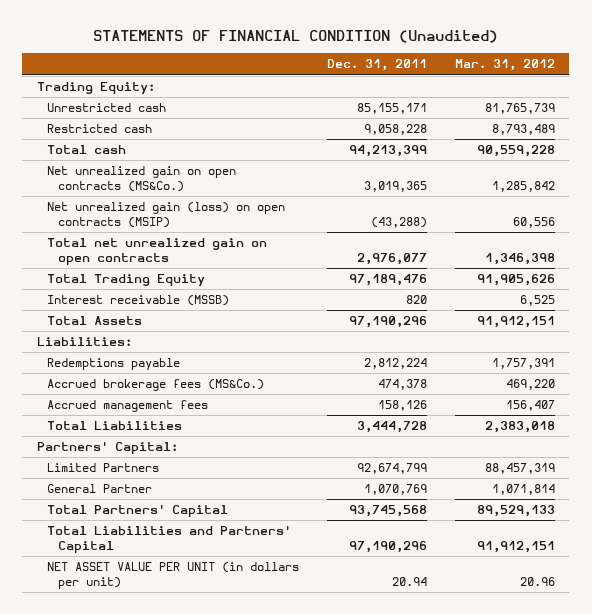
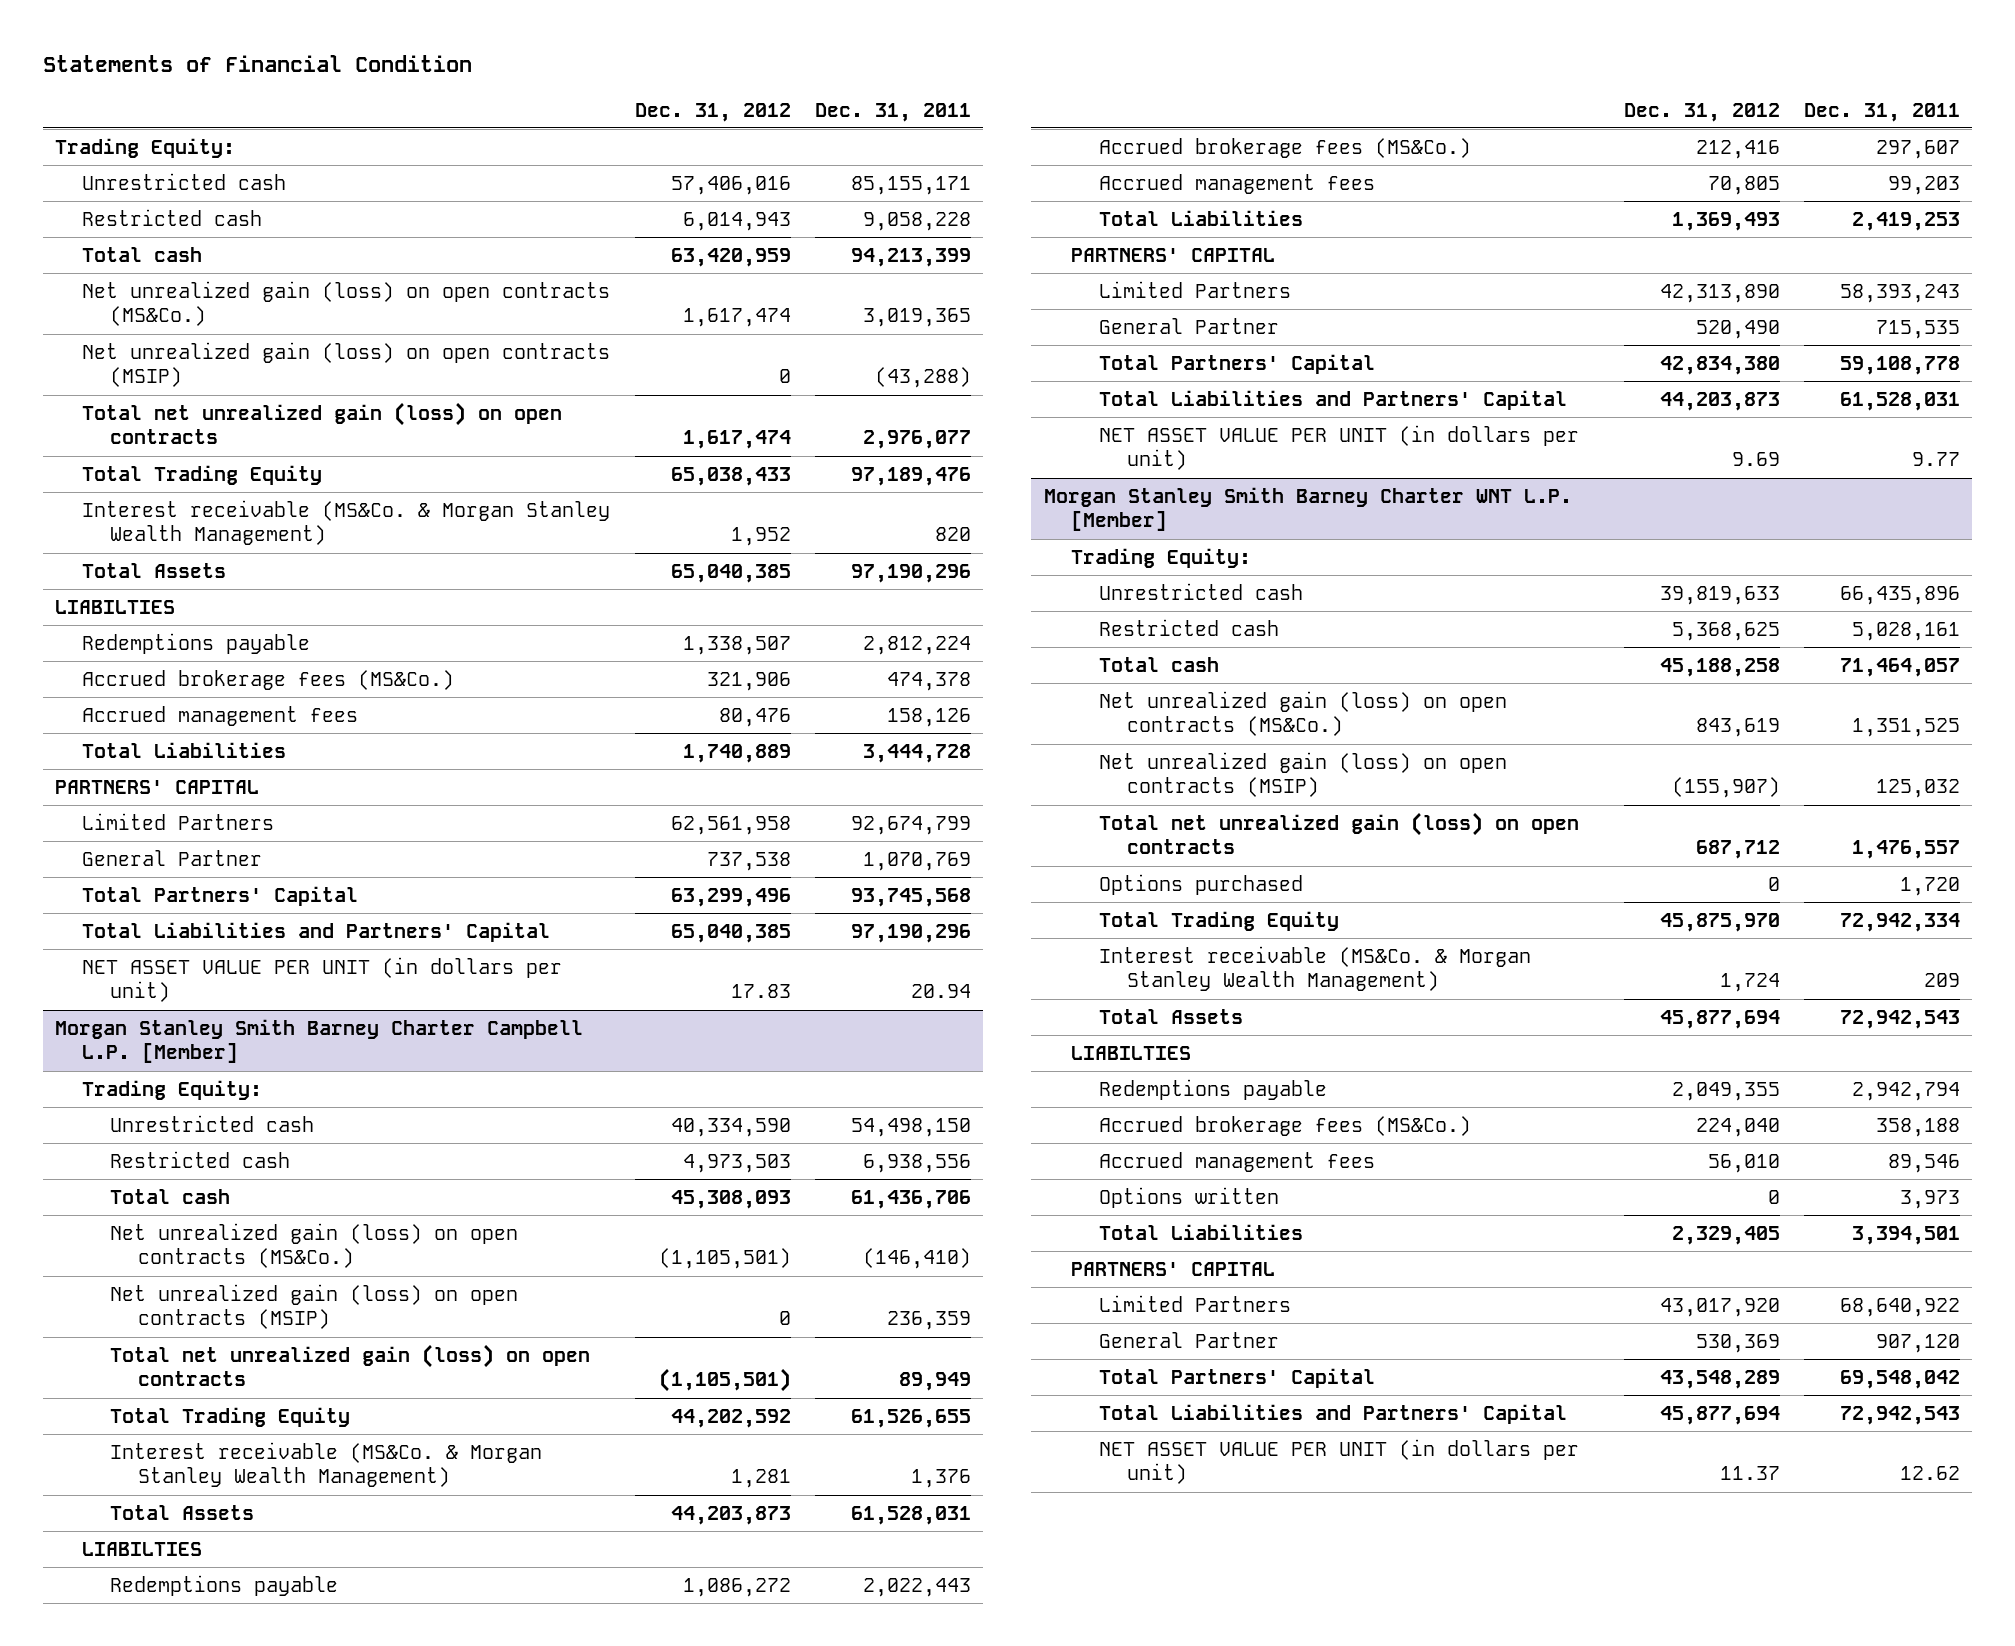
[92,30,498,44] STATEMENTS OF FINANCIAL CONDITION (Unaudited) -> [42,55,472,73] Statements of Financial Condition
[455,59,556,72] Mar. 31, 2012 -> none
none -> [634,102,791,122] Dec. 31, 2012
[47,166,237,193] Net unrealized gain on open contracts (MS&Co.) -> [82,280,611,327] Net unrealized gain (loss) on open contracts (MS&Co.)
[47,238,268,266] Total net unrealized gain on open contracts -> [82,401,563,445] Total net unrealized gain (loss) on open contracts
[47,295,230,307] Interest receivable (MSSB) -> [82,499,611,546] Interest receivable (MS&Co. & Morgan Stanley Wealth Management)
[36,337,132,347] Liabilities: -> [54,599,175,614] LIABILTIES
[36,441,178,455] Partners' Capital: -> [54,779,259,794] PARTNERS' CAPITAL
none -> [54,1018,583,1064] Morgan Stanley Smith Barney Charter Campbell L.P. [Member]
none -> [82,1079,263,1100] Trading Equity:
none -> [110,1114,315,1132] Unrestricted cash
none -> [110,1150,291,1168] Restricted cash
none -> [110,1188,231,1204] Total cash
none -> [110,1222,519,1269] Net unrealized gain (loss) on open contracts (MS&Co.)
none -> [110,1283,519,1330] Net unrealized gain (loss) on open contracts (MSIP)
none -> [110,1343,591,1387] Total net unrealized gain (loss) on open contracts
none -> [110,1406,351,1427] Total Trading Equity
none -> [110,1441,543,1488] Interest receivable (MS&Co. & Morgan Stanley Wealth Management)
none -> [110,1504,255,1520] Total Assets
none -> [82,1541,203,1556] LIABILTIES
none -> [110,1574,339,1596] Redemptions payable
none -> [1098,137,1471,158] Accrued brokerage fees (MS&Co.)
none -> [1098,173,1375,194] Accrued management fees
none -> [1098,209,1303,226] Total Liabilities
none -> [1071,247,1276,262] PARTNERS' CAPITAL
none -> [1098,280,1291,298] Limited Partners
none -> [1098,317,1279,334] General Partner
none -> [1098,353,1375,374] Total Partners' Capital
none -> [1098,389,1567,410] Total Liabilities and Partners' Capital
none -> [1098,424,1579,471] NET ASSET VALUE PER UNIT (in dollars per unit)
none -> [1043,486,1572,532] Morgan Stanley Smith Barney Charter WNT L.P. [Member]
none -> [1071,547,1252,568] Trading Equity:
none -> [1098,582,1303,600] Unrestricted cash
none -> [1098,618,1279,636] Restricted cash
none -> [1098,656,1219,672] Total cash
none -> [1098,690,1507,737] Net unrealized gain (loss) on open contracts (MS&Co.)
none -> [1098,751,1507,798] Net unrealized gain (loss) on open contracts (MSIP)
none -> [1098,811,1579,855] Total net unrealized gain (loss) on open contracts
none -> [1098,873,1303,895] Options purchased
none -> [1098,910,1339,931] Total Trading Equity
none -> [1098,945,1531,992] Interest receivable (MS&Co. & Morgan Stanley Wealth Management)
none -> [1098,1008,1243,1024] Total Assets
none -> [1071,1045,1192,1060] LIABILTIES
none -> [1098,1078,1327,1100] Redemptions payable
none -> [1098,1115,1471,1136] Accrued brokerage fees (MS&Co.)
none -> [1098,1151,1375,1172] Accrued management fees
none -> [1098,1186,1279,1208] Options written
none -> [1098,1223,1303,1240] Total Liabilities
none -> [1071,1261,1276,1276] PARTNERS' CAPITAL
none -> [1098,1294,1291,1312] Limited Partners
none -> [1098,1331,1279,1348] General Partner
none -> [1098,1367,1375,1388] Total Partners' Capital
none -> [1098,1403,1567,1424] Total Liabilities and Partners' Capital
none -> [1098,1438,1579,1485] NET ASSET VALUE PER UNIT (in dollars per unit)

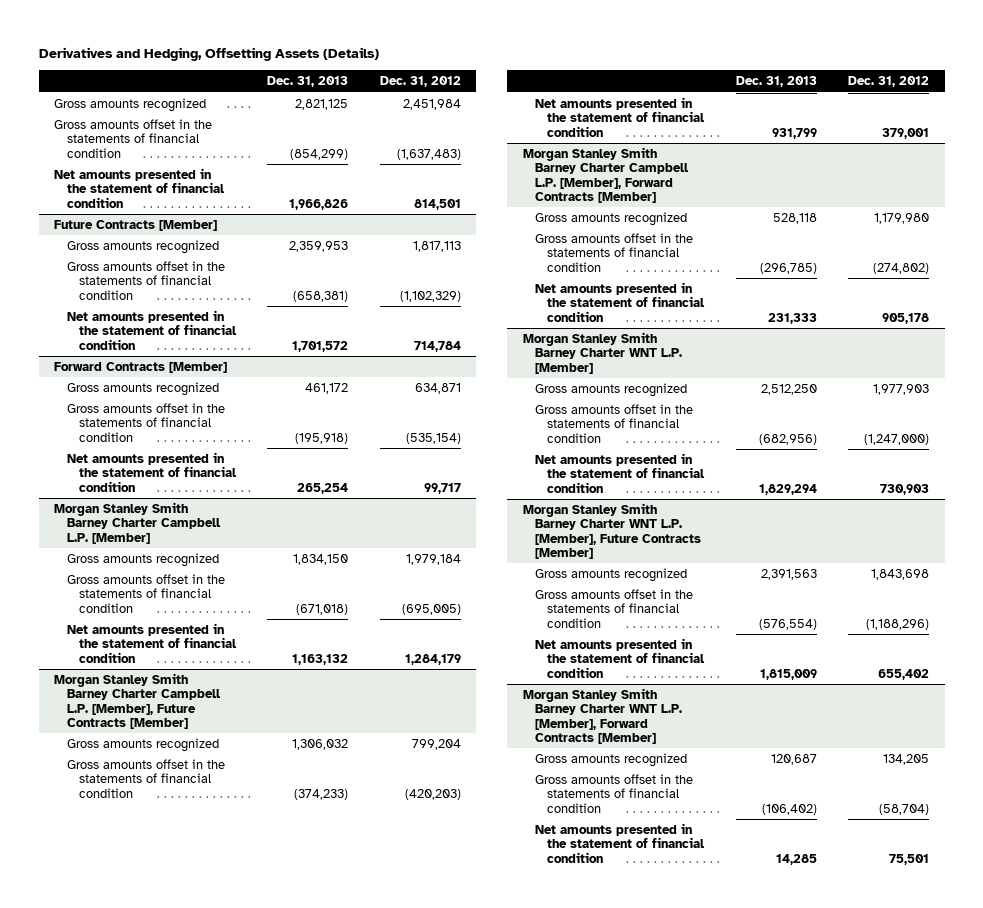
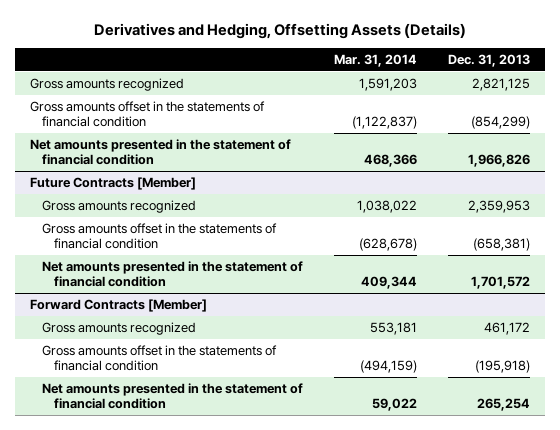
[379,76,461,88] Dec. 31, 2012 -> none
none -> [333,53,417,67] Mar. 31, 2014
[54,501,221,544] Morgan Stanley Smith Barney Charter Campbell L.P. [Member] -> none
[66,552,219,567] Gross amounts recognized -> none
[66,573,225,613] Gross amounts offset in the statements of financial condition -> none
[66,622,237,663] Net amounts presented in the statement of financial condition -> none
[54,672,221,729] Morgan Stanley Smith Barney Charter Campbell L.P. [Member], Future Contracts [Member] -> none
[66,737,219,752] Gross amounts recognized -> none
[66,758,225,798] Gross amounts offset in the statements of financial condition -> none
[535,96,706,137] Net amounts presented in the statement of financial condition -> none
[522,146,690,203] Morgan Stanley Smith Barney Charter Campbell L.P. [Member], Forward Contracts [Member] -> none
[535,211,688,226] Gross amounts recognized -> none
[535,232,694,272] Gross amounts offset in the statements of financial condition -> none
[535,281,706,322] Net amounts presented in the statement of financial condition -> none
[522,331,683,374] Morgan Stanley Smith Barney Charter WNT L.P. [Member] -> none
[535,382,688,397] Gross amounts recognized -> none
[535,403,694,443] Gross amounts offset in the statements of financial condition -> none
[535,452,706,493] Net amounts presented in the statement of financial condition -> none
[522,502,702,559] Morgan Stanley Smith Barney Charter WNT L.P. [Member], Future Contracts [Member] -> none
[535,567,688,582] Gross amounts recognized -> none
[535,588,694,628] Gross amounts offset in the statements of financial condition -> none
[535,637,706,678] Net amounts presented in the statement of financial condition -> none
[522,687,683,744] Morgan Stanley Smith Barney Charter WNT L.P. [Member], Forward Contracts [Member] -> none
[535,752,688,767] Gross amounts recognized -> none
[535,773,694,813] Gross amounts offset in the statements of financial condition -> none
[535,822,706,863] Net amounts presented in the statement of financial condition -> none

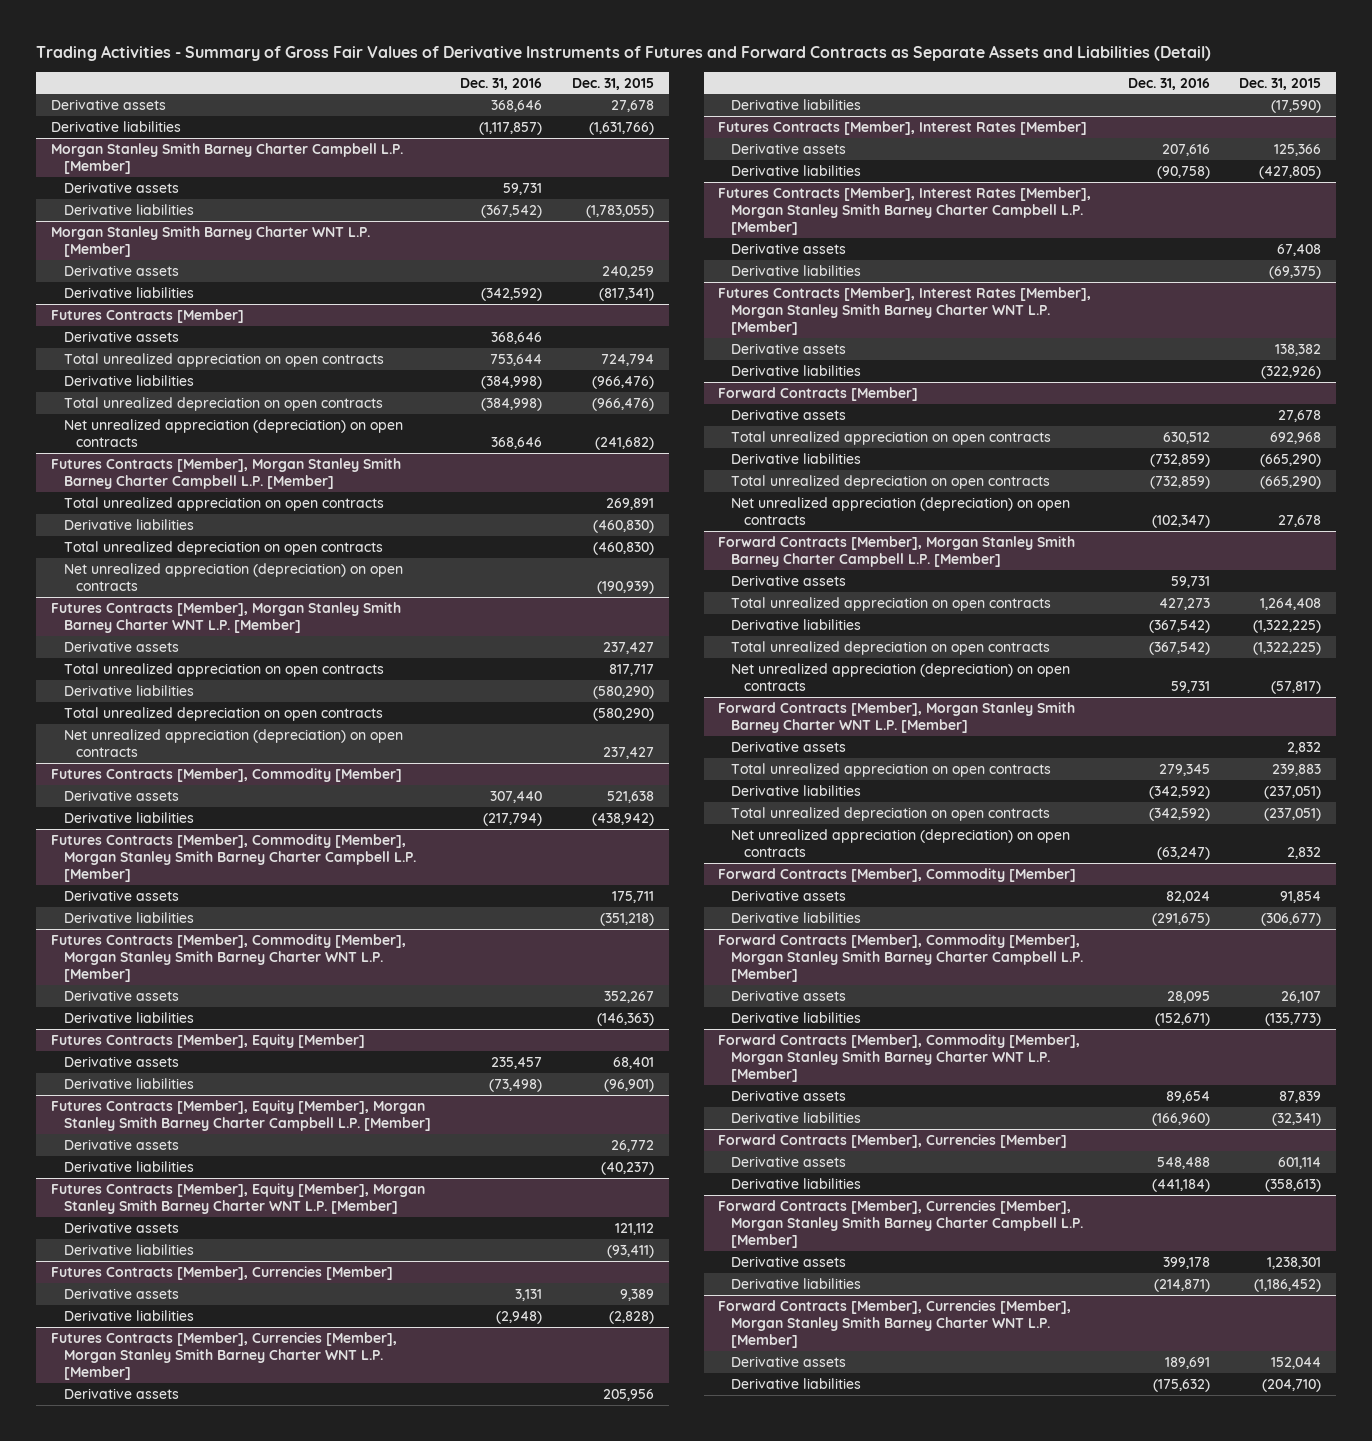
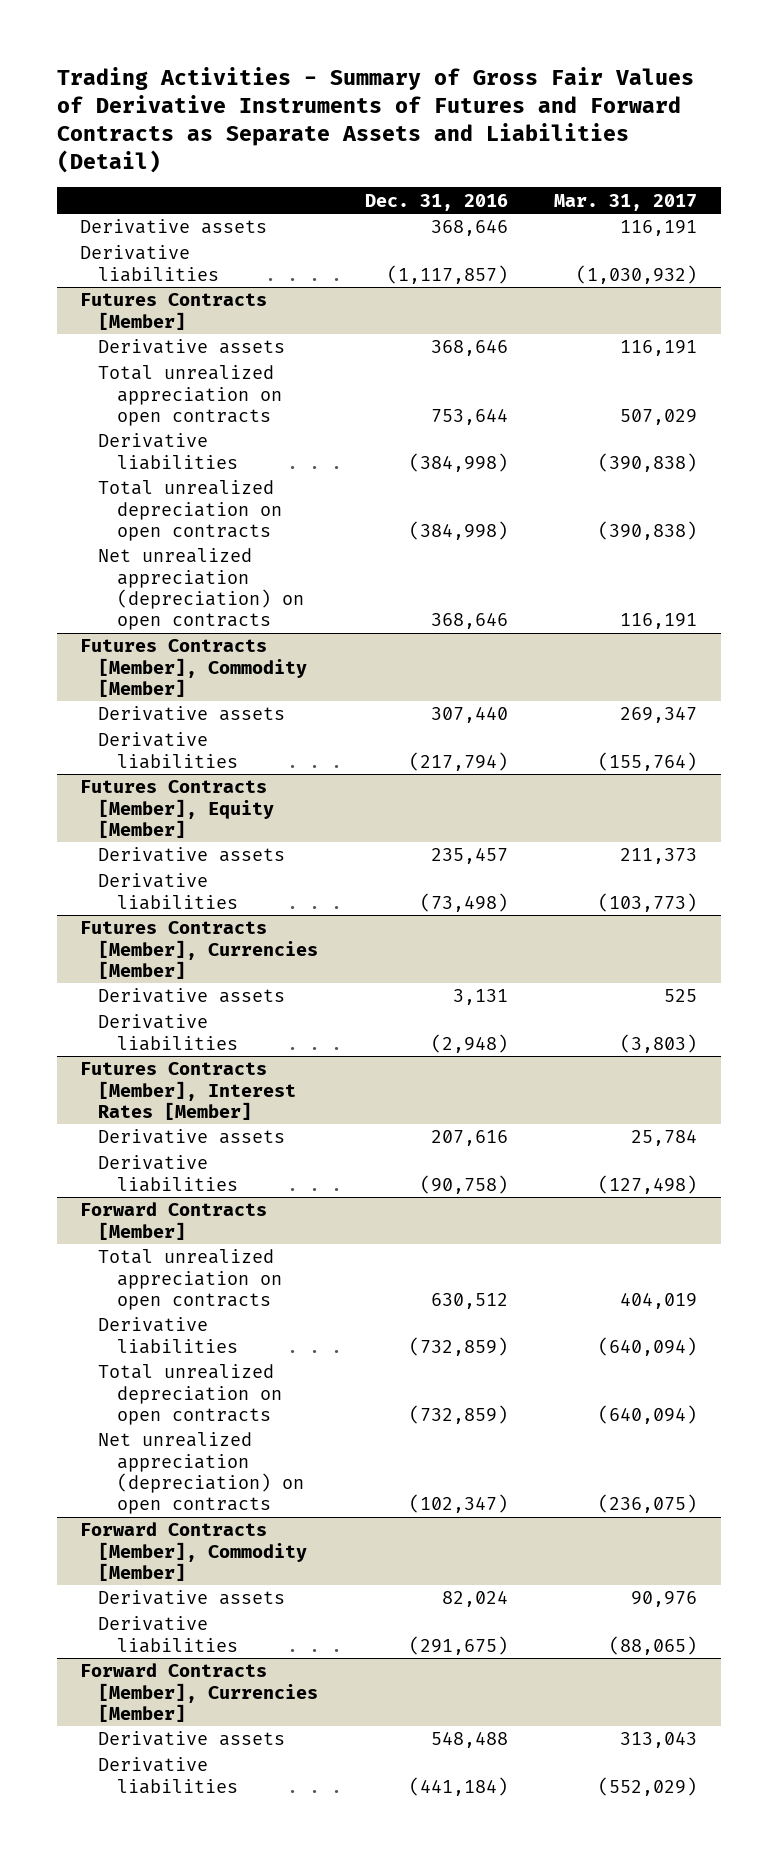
[571,77,654,90] Dec. 31, 2015 -> none
none -> [554,193,698,211] Mar. 31, 2017
[50,142,403,175] Morgan Stanley Smith Barney Charter Campbell L.P. [Member] -> none
[63,181,179,193] Derivative assets -> none
[63,203,194,215] Derivative liabilities -> none
[50,225,370,258] Morgan Stanley Smith Barney Charter WNT L.P. [Member] -> none
[63,264,179,276] Derivative assets -> none
[63,286,194,298] Derivative liabilities -> none
[50,457,401,490] Futures Contracts [Member], Morgan Stanley Smith Barney Charter Campbell L.P. [Member] -> none
[63,496,384,511] Total unrealized appreciation on open contracts -> none
[63,518,194,530] Derivative liabilities -> none
[63,540,383,555] Total unrealized depreciation on open contracts -> none
[63,562,403,592] Net unrealized appreciation (depreciation) on open contracts -> none
[50,601,401,634] Futures Contracts [Member], Morgan Stanley Smith Barney Charter WNT L.P. [Member] -> none
[63,640,179,652] Derivative assets -> none
[63,662,384,677] Total unrealized appreciation on open contracts -> none
[63,684,194,696] Derivative liabilities -> none
[63,706,383,721] Total unrealized depreciation on open contracts -> none
[63,728,403,758] Net unrealized appreciation (depreciation) on open contracts -> none
[50,833,416,883] Futures Contracts [Member], Commodity [Member], Morgan Stanley Smith Barney Charter Campbell L.P. [Member] -> none
[63,889,179,901] Derivative assets -> none
[63,911,194,923] Derivative liabilities -> none
[50,933,406,983] Futures Contracts [Member], Commodity [Member], Morgan Stanley Smith Barney Charter WNT L.P. [Member] -> none
[63,989,179,1001] Derivative assets -> none
[63,1011,194,1023] Derivative liabilities -> none
[50,1099,431,1132] Futures Contracts [Member], Equity [Member], Morgan Stanley Smith Barney Charter Campbell L.P. [Member] -> none
[63,1138,179,1150] Derivative assets -> none
[63,1160,194,1172] Derivative liabilities -> none
[50,1182,425,1215] Futures Contracts [Member], Equity [Member], Morgan Stanley Smith Barney Charter WNT L.P. [Member] -> none
[63,1221,179,1233] Derivative assets -> none
[63,1243,194,1255] Derivative liabilities -> none
[50,1331,397,1381] Futures Contracts [Member], Currencies [Member], Morgan Stanley Smith Barney Charter WNT L.P. [Member] -> none
[63,1387,179,1399] Derivative assets -> none
[731,98,862,110] Derivative liabilities -> none
[718,186,1092,236] Futures Contracts [Member], Interest Rates [Member], Morgan Stanley Smith Barney Charter Campbell L.P. [Member] -> none
[731,242,847,254] Derivative assets -> none
[731,264,862,276] Derivative liabilities -> none
[718,286,1092,336] Futures Contracts [Member], Interest Rates [Member], Morgan Stanley Smith Barney Charter WNT L.P. [Member] -> none
[731,342,847,354] Derivative assets -> none
[731,364,862,376] Derivative liabilities -> none
[731,408,847,420] Derivative assets -> none
[718,535,1076,568] Forward Contracts [Member], Morgan Stanley Smith Barney Charter Campbell L.P. [Member] -> none
[731,574,847,586] Derivative assets -> none
[731,596,1052,611] Total unrealized appreciation on open contracts -> none
[731,618,862,630] Derivative liabilities -> none
[731,640,1051,655] Total unrealized depreciation on open contracts -> none
[731,662,1071,692] Net unrealized appreciation (depreciation) on open contracts -> none
[718,701,1076,734] Forward Contracts [Member], Morgan Stanley Smith Barney Charter WNT L.P. [Member] -> none
[731,740,847,752] Derivative assets -> none
[731,762,1052,777] Total unrealized appreciation on open contracts -> none
[731,784,862,796] Derivative liabilities -> none
[731,806,1051,821] Total unrealized depreciation on open contracts -> none
[731,828,1071,858] Net unrealized appreciation (depreciation) on open contracts -> none
[718,933,1084,983] Forward Contracts [Member], Commodity [Member], Morgan Stanley Smith Barney Charter Campbell L.P. [Member] -> none
[731,989,847,1001] Derivative assets -> none
[731,1011,862,1023] Derivative liabilities -> none
[718,1033,1081,1083] Forward Contracts [Member], Commodity [Member], Morgan Stanley Smith Barney Charter WNT L.P. [Member] -> none
[731,1089,847,1101] Derivative assets -> none
[731,1111,862,1123] Derivative liabilities -> none
[718,1199,1084,1249] Forward Contracts [Member], Currencies [Member], Morgan Stanley Smith Barney Charter Campbell L.P. [Member] -> none
[731,1255,847,1267] Derivative assets -> none
[731,1277,862,1289] Derivative liabilities -> none
[718,1299,1072,1349] Forward Contracts [Member], Currencies [Member], Morgan Stanley Smith Barney Charter WNT L.P. [Member] -> none
[731,1355,847,1367] Derivative assets -> none
[731,1377,862,1389] Derivative liabilities -> none

